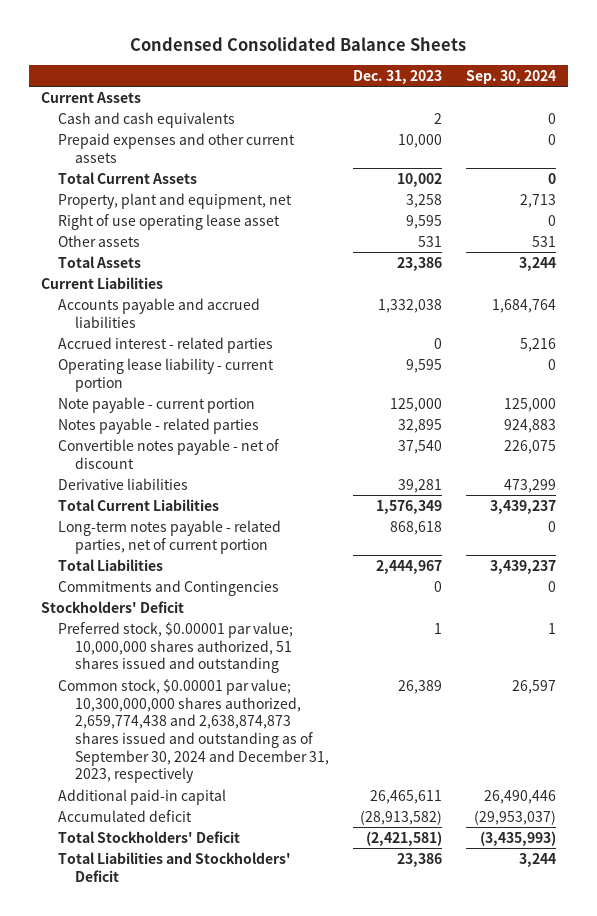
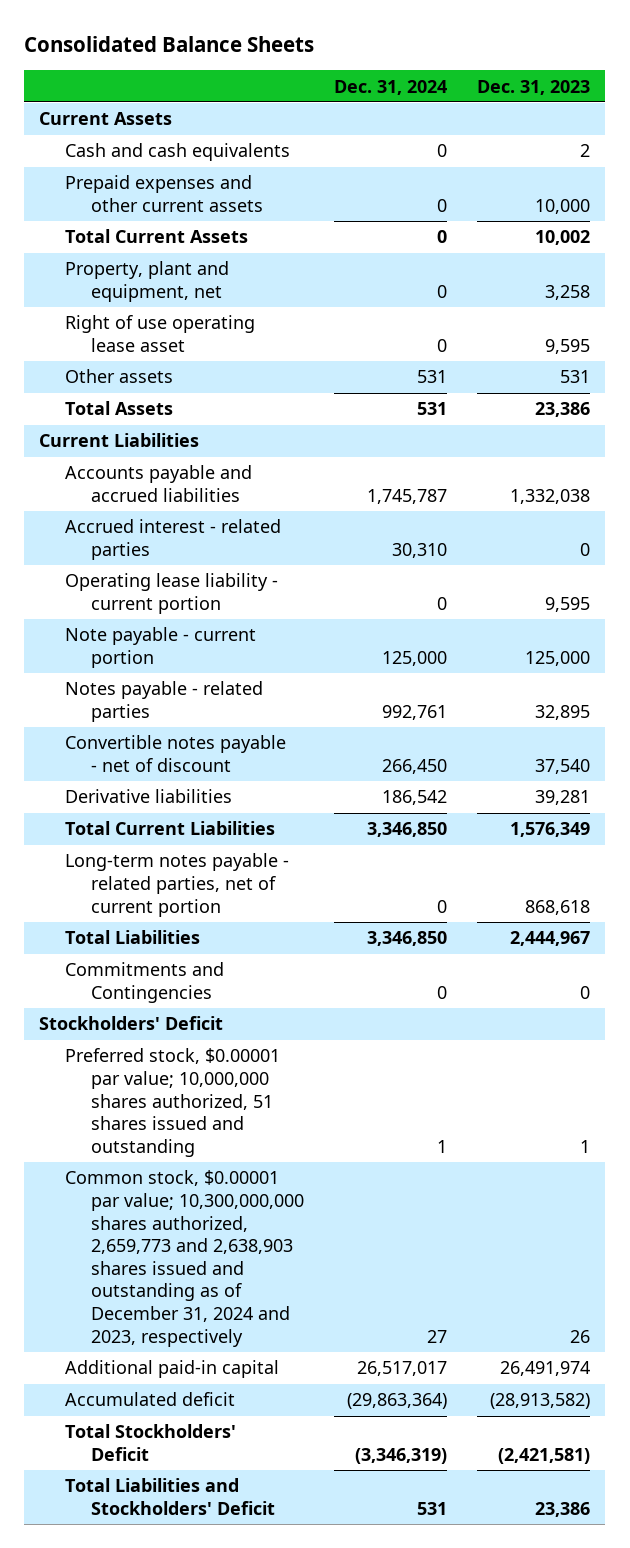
[130,36,467,51] Condensed Consolidated Balance Sheets -> [24,36,315,53] Consolidated Balance Sheets
[465,69,556,84] Sep. 30, 2024 -> none
none -> [334,79,448,95] Dec. 31, 2024
[57,678,329,784] Common stock, $0.00001 par value; 10,300,000,000 shares authorized, 2,659,774,438 and 2,638,874,873 shares issued and outstanding as of September 30, 2024 and December 31, 2023, respectively -> [65,1170,305,1347] Common stock, $0.00001 par value; 10,300,000,000 shares authorized, 2,659,773 and 2,638,903 shares issued and outstanding as of December 31, 2024 and 2023, respectively
[397,679,442,694] 26,389 -> [570,1329,591,1343] 26
[369,789,442,804] 26,465,611 -> [500,1361,591,1377] 26,491,974

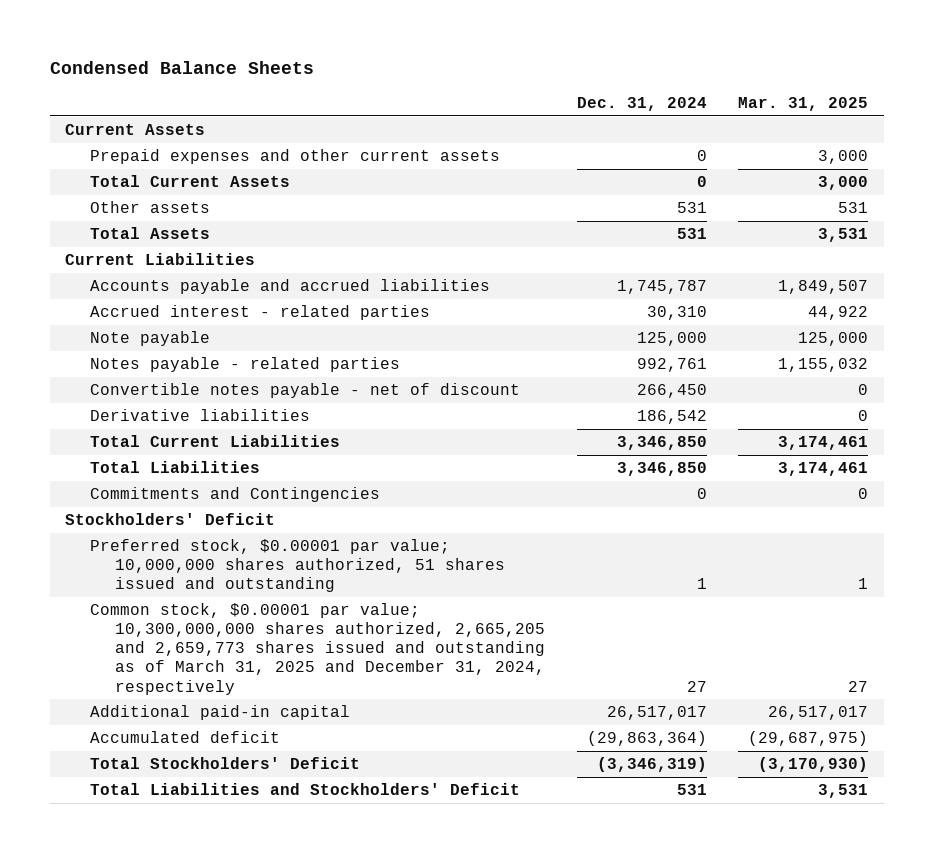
[24,36,315,53] Consolidated Balance Sheets -> [49,61,314,75] Condensed Balance Sheets
[477,79,591,95] Dec. 31, 2023 -> none
none -> [737,97,868,112] Mar. 31, 2025
[65,143,291,162] Cash and cash equivalents -> none
[65,261,230,302] Property, plant and equipment, net -> none
[65,315,256,352] Right of use operating lease asset -> none
[65,573,279,614] Operating lease liability - current portion -> none
[65,627,257,668] Note payable - current portion -> [90,331,211,347] Note payable
[65,853,290,917] Long-term notes payable - related parties, net of current portion -> none
[65,1170,305,1347] Common stock, $0.00001 par value; 10,300,000,000 shares authorized, 2,659,773 and 2,638,903 shares issued and outstanding as of December 31, 2024 and 2023, respectively -> [90,603,546,695] Common stock, $0.00001 par value; 10,300,000,000 shares authorized, 2,665,205 and 2,659,773 shares issued and outstanding as of March 31, 2025 and December 31, 2024, respectively

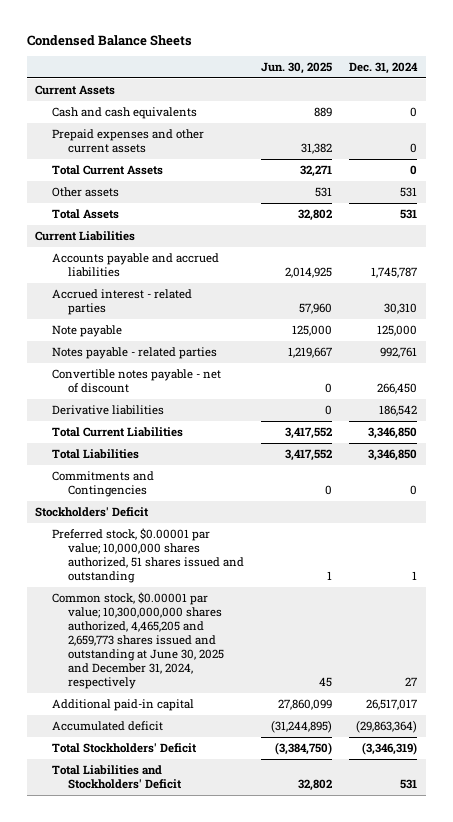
[737,97,868,112] Mar. 31, 2025 -> none
none -> [261,62,333,75] Jun. 30, 2025
none -> [51,107,197,120] Cash and cash equivalents
[90,603,546,695] Common stock, $0.00001 par value; 10,300,000,000 shares authorized, 2,665,205 and 2,659,773 shares issued and outstanding as of March 31, 2025 and December 31, 2024, respectively -> [51,592,225,689] Common stock, $0.00001 par value; 10,300,000,000 shares authorized, 4,465,205 and 2,659,773 shares issued and outstanding at June 30, 2025 and December 31, 2024, respectively

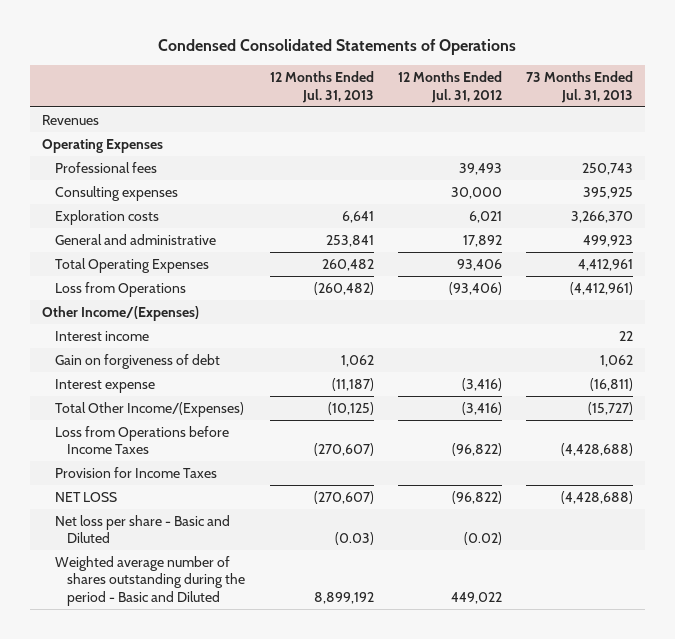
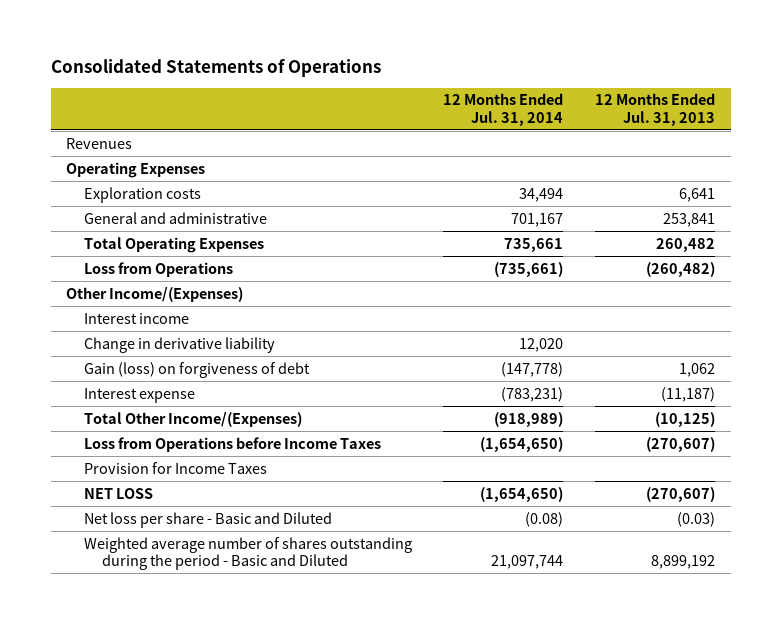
[158,39,517,56] Condensed Consolidated Statements of Operations -> [50,59,381,78] Consolidated Statements of Operations
[397,71,502,103] 12 Months Ended Jul. 31, 2012 -> none
[526,71,634,103] 73 Months Ended Jul. 31, 2013 -> none
none -> [443,93,564,126] 12 Months Ended Jul. 31, 2014
[54,161,157,173] Professional fees -> none
[54,185,178,201] Consulting expenses -> none
none -> [83,336,275,353] Change in derivative liability
[54,353,220,369] Gain on forgiveness of debt -> [83,361,310,378] Gain (loss) on forgiveness of debt

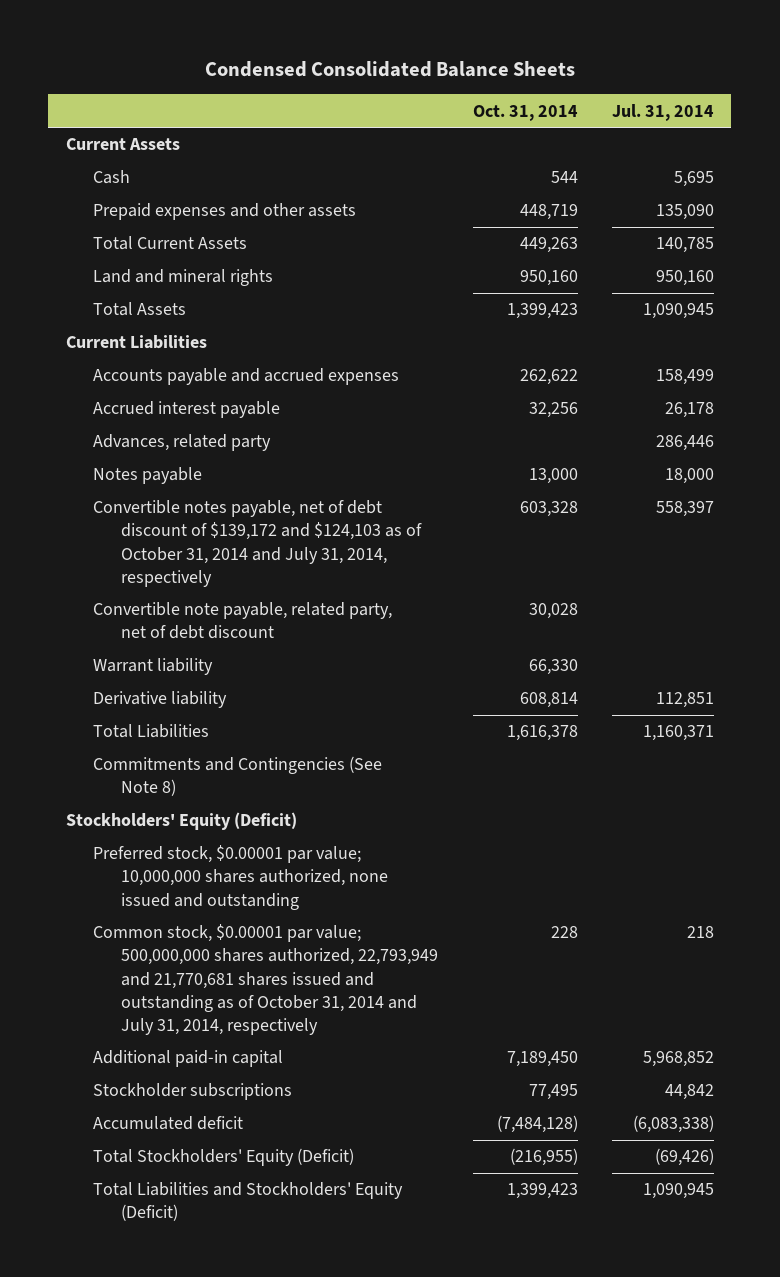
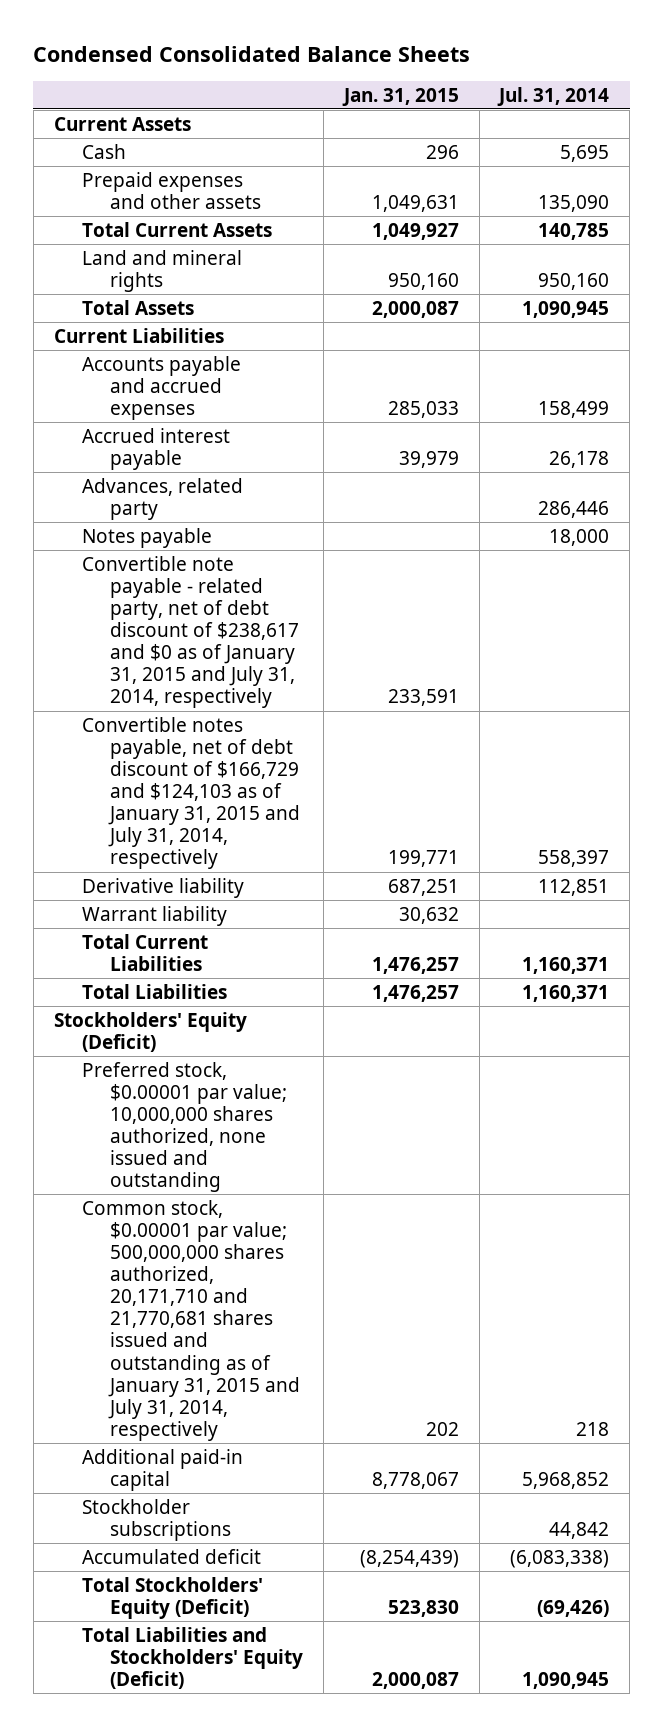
[472,104,578,121] Oct. 31, 2014 -> none
none -> [341,87,459,106] Jan. 31, 2015
[93,602,393,640] Convertible note payable, related party, net of debt discount -> none
none -> [81,555,300,709] Convertible note payable - related party, net of debt discount of $238,617 and $0 as of January 31, 2015 and July 31, 2014, respectively
[93,500,422,587] Convertible notes payable, net of debt discount of $139,172 and $124,103 as of October 31, 2014 and July 31, 2014, respectively -> [81,716,301,870] Convertible notes payable, net of debt discount of $166,729 and $124,103 as of January 31, 2015 and July 31, 2014, respectively
[93,658,214,676] Warrant liability -> [81,905,227,926] Warrant liability
none -> [81,933,208,971] Total Current Liabilities
[93,756,383,797] Commitments and Contingencies (See Note 8) -> none
[93,924,438,1036] Common stock, $0.00001 par value; 500,000,000 shares authorized, 22,793,949 and 21,770,681 shares issued and outstanding as of October 31, 2014 and July 31, 2014, respectively -> [81,1199,301,1441] Common stock, $0.00001 par value; 500,000,000 shares authorized, 20,171,710 and 21,770,681 shares issued and outstanding as of January 31, 2015 and July 31, 2014, respectively

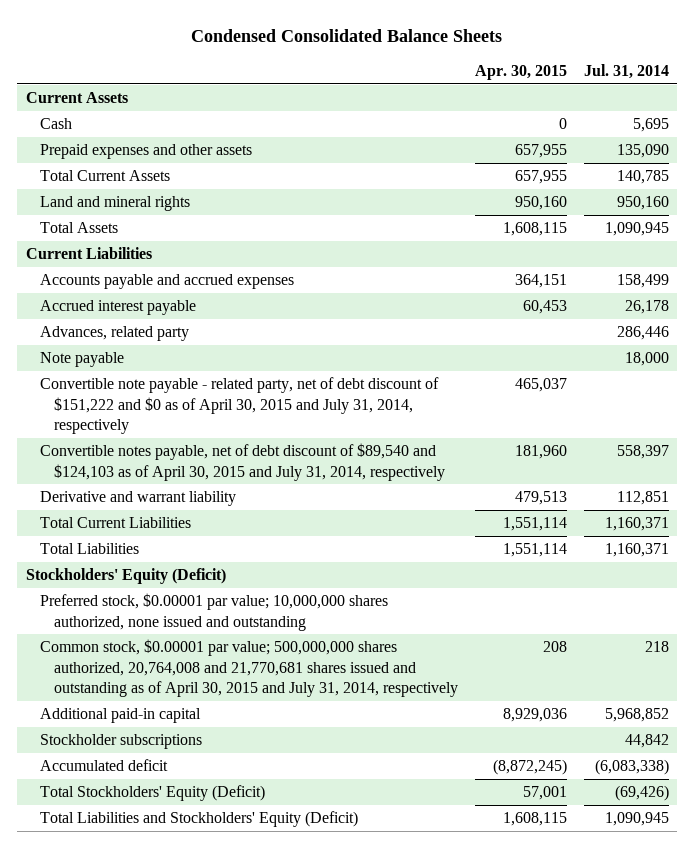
[341,87,459,106] Jan. 31, 2015 -> none
none -> [475,64,568,80] Apr. 30, 2015
[81,905,227,926] Warrant liability -> none
[81,527,212,548] Notes payable -> [39,352,124,368] Note payable
[81,555,300,709] Convertible note payable - related party, net of debt discount of $238,617 and $0 as of January 31, 2015 and July 31, 2014, respectively -> [39,377,439,435] Convertible note payable - related party, net of debt discount of $151,222 and $0 as of April 30, 2015 and July 31, 2014, respectively
[81,716,301,870] Convertible notes payable, net of debt discount of $166,729 and $124,103 as of January 31, 2015 and July 31, 2014, respectively -> [39,443,446,481] Convertible notes payable, net of debt discount of $89,540 and $124,103 as of April 30, 2015 and July 31, 2014, respectively
[81,877,244,898] Derivative liability -> [39,491,236,507] Derivative and warrant liability
[81,1199,301,1441] Common stock, $0.00001 par value; 500,000,000 shares authorized, 20,171,710 and 21,770,681 shares issued and outstanding as of January 31, 2015 and July 31, 2014, respectively -> [39,639,459,698] Common stock, $0.00001 par value; 500,000,000 shares authorized, 20,764,008 and 21,770,681 shares issued and outstanding as of April 30, 2015 and July 31, 2014, respectively

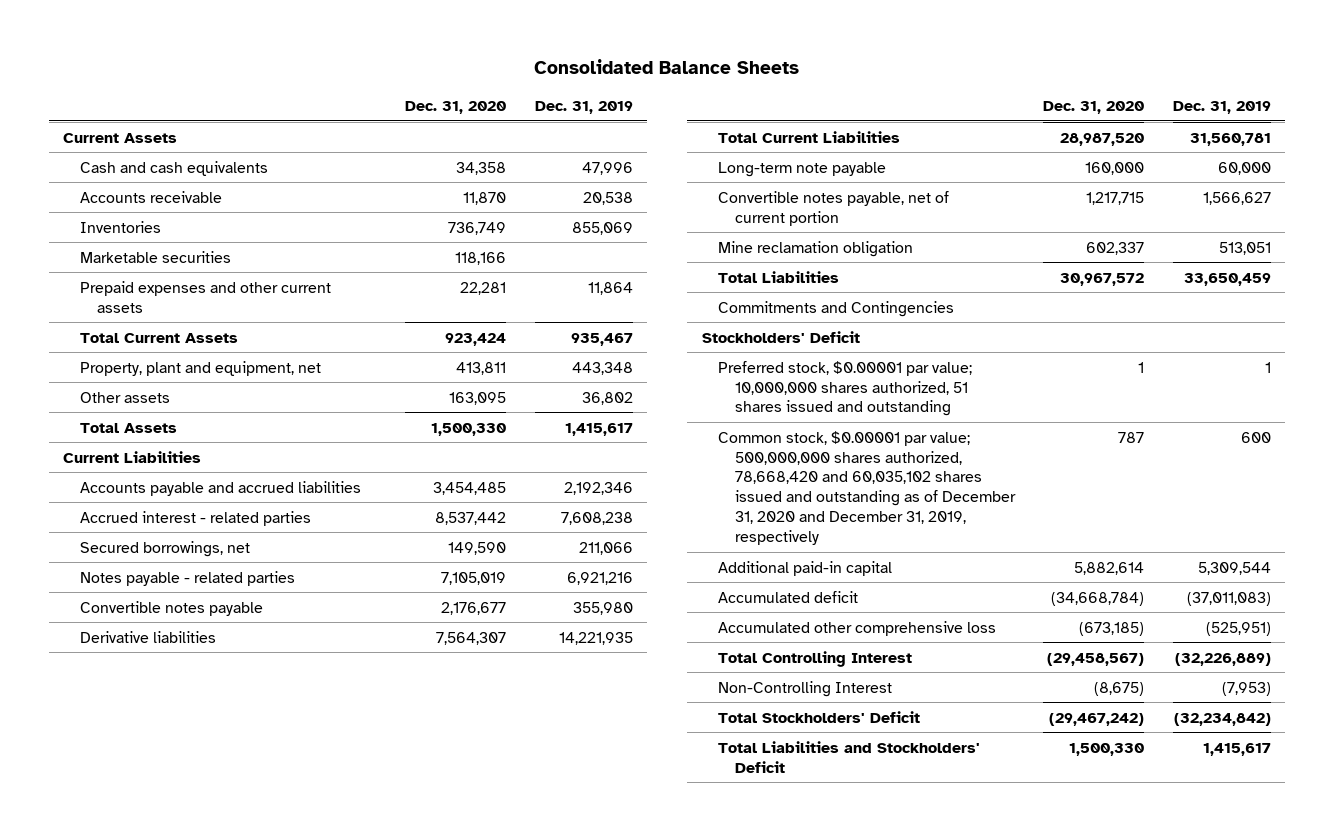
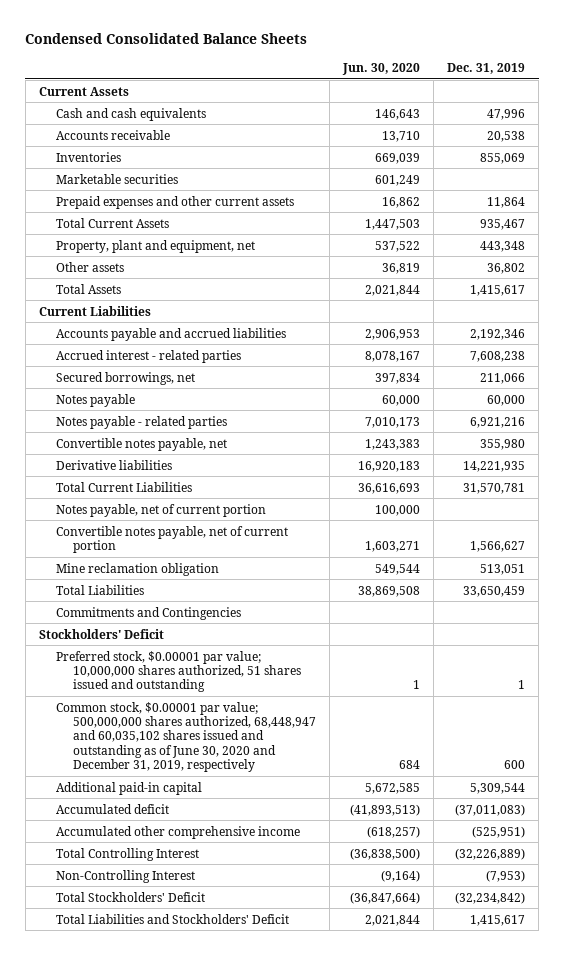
[534,59,800,75] Consolidated Balance Sheets -> [25,33,308,45] Condensed Consolidated Balance Sheets
[405,101,507,115] Dec. 31, 2020 -> none
none -> [342,62,421,75] Jun. 30, 2020
none -> [55,393,135,407] Notes payable
[80,600,264,616] Convertible notes payable -> [55,437,227,451] Convertible notes payable, net
[718,161,887,177] Long-term note payable -> none
[1189,132,1271,146] 31,560,781 -> [463,482,526,494] 31,570,781
none -> [55,503,266,517] Notes payable, net of current portion
[718,430,1017,546] Common stock, $0.00001 par value; 500,000,000 shares authorized, 78,668,420 and 60,035,102 shares issued and outstanding as of December 31, 2020 and December 31, 2019, respectively -> [55,701,316,773] Common stock, $0.00001 par value; 500,000,000 shares authorized, 68,448,947 and 60,035,102 shares issued and outstanding as of June 30, 2020 and December 31, 2019, respectively
[718,620,997,636] Accumulated other comprehensive loss -> [55,825,300,839] Accumulated other comprehensive income

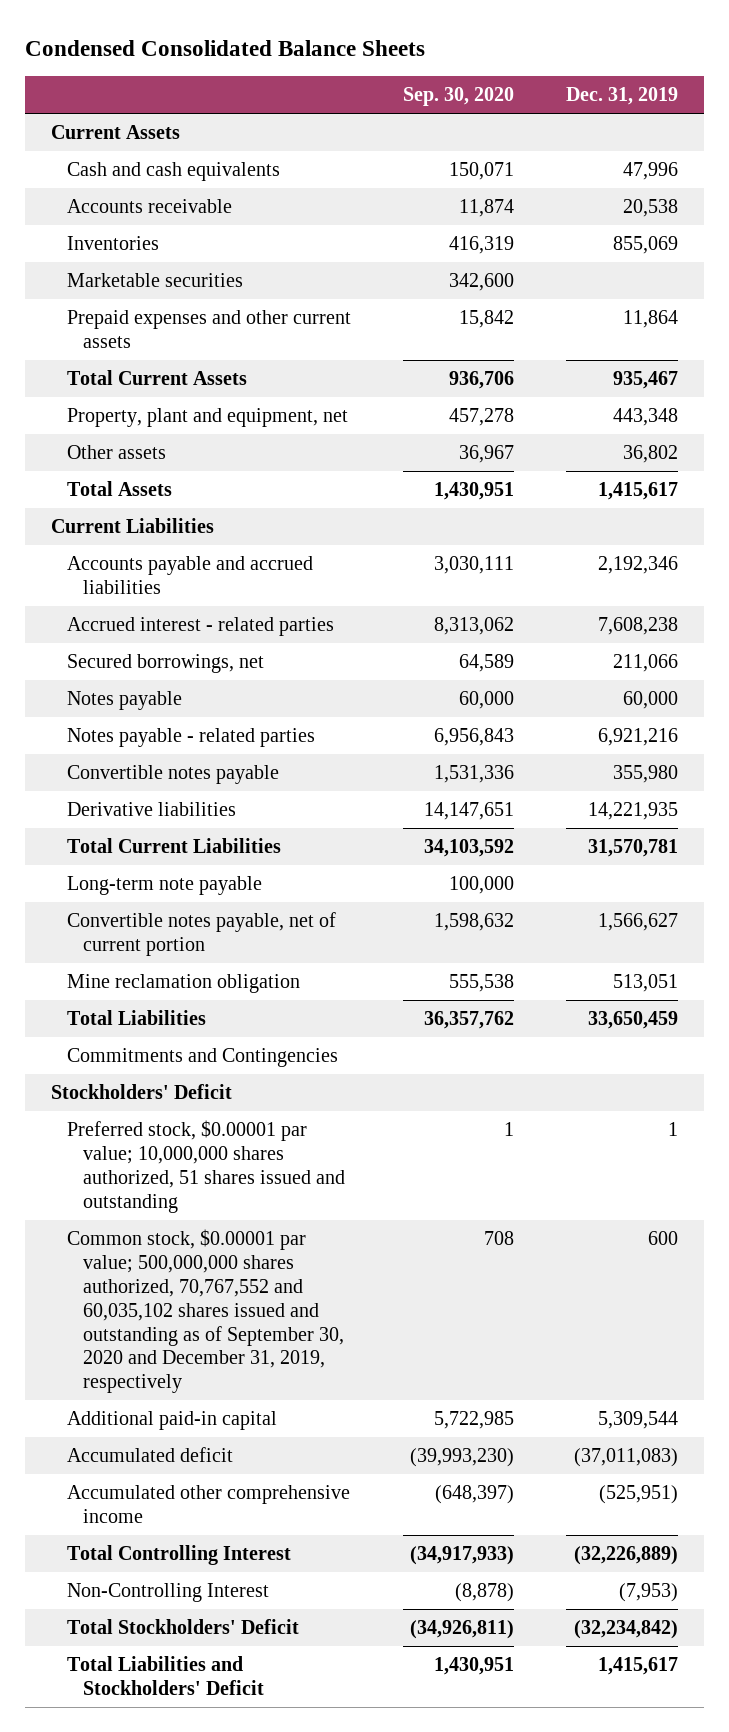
[342,62,421,75] Jun. 30, 2020 -> none
none -> [402,87,514,107] Sep. 30, 2020
[55,437,227,451] Convertible notes payable, net -> [66,764,279,784] Convertible notes payable
[55,503,266,517] Notes payable, net of current portion -> none
none -> [66,875,262,895] Long-term note payable
[55,701,316,773] Common stock, $0.00001 par value; 500,000,000 shares authorized, 68,448,947 and 60,035,102 shares issued and outstanding as of June 30, 2020 and December 31, 2019, respectively -> [66,1228,344,1394] Common stock, $0.00001 par value; 500,000,000 shares authorized, 70,767,552 and 60,035,102 shares issued and outstanding as of September 30, 2020 and December 31, 2019, respectively

